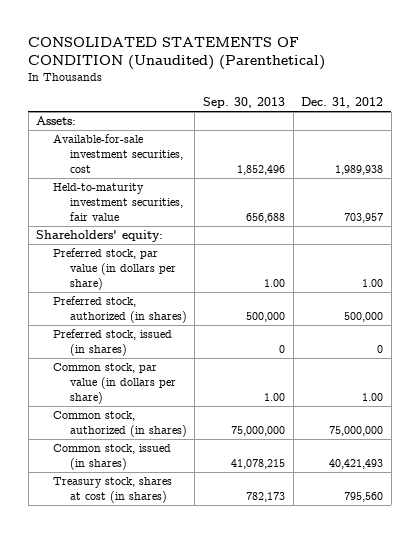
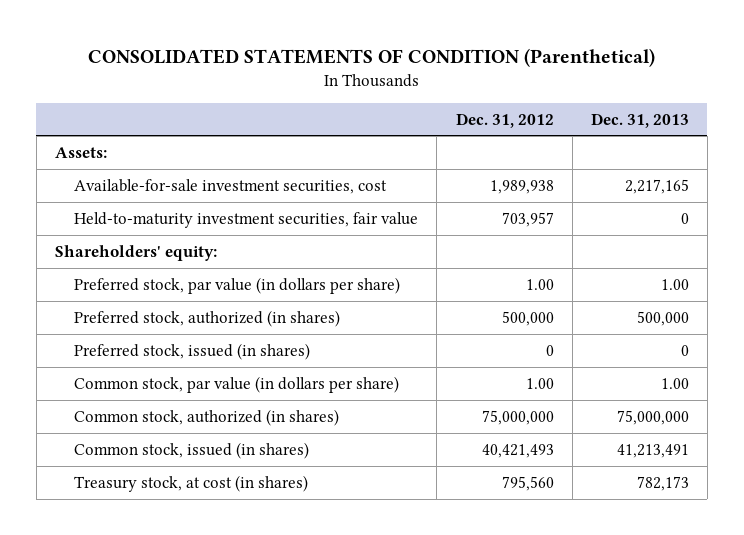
[28,36,326,71] CONSOLIDATED STATEMENTS OF CONDITION (Unaudited) (Parenthetical) -> [87,47,655,67] CONSOLIDATED STATEMENTS OF CONDITION (Parenthetical)
[202,97,285,109] Sep. 30, 2013 -> none
none -> [590,112,689,128] Dec. 31, 2013
[52,477,172,504] Treasury stock, shares at cost (in shares) -> [74,474,309,492] Treasury stock, at cost (in shares)

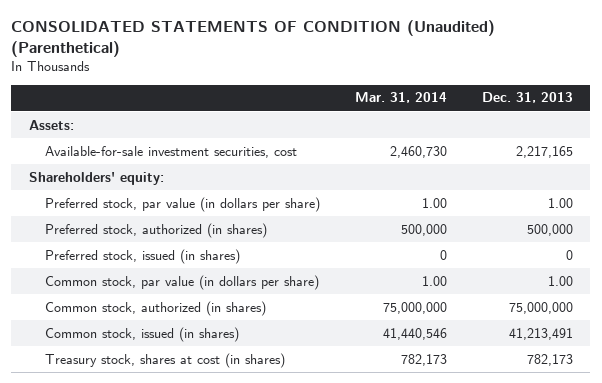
[87,47,655,67] CONSOLIDATED STATEMENTS OF CONDITION (Parenthetical) -> [11,20,496,58] CONSOLIDATED STATEMENTS OF CONDITION (Unaudited) (Parenthetical)
[455,112,554,128] Dec. 31, 2012 -> none
none -> [355,92,448,104] Mar. 31, 2014
[74,211,419,228] Held-to-maturity investment securities, fair value -> none
[74,474,309,492] Treasury stock, at cost (in shares) -> [45,352,286,368] Treasury stock, shares at cost (in shares)

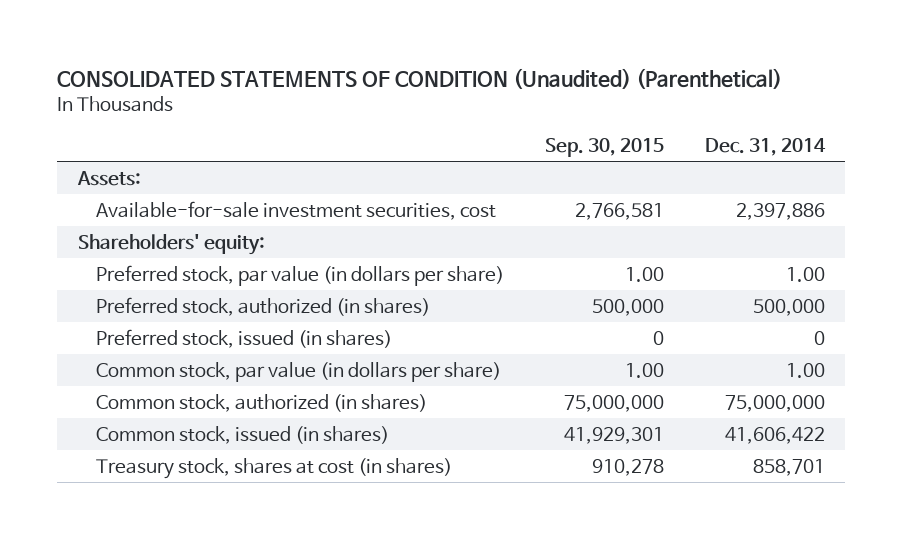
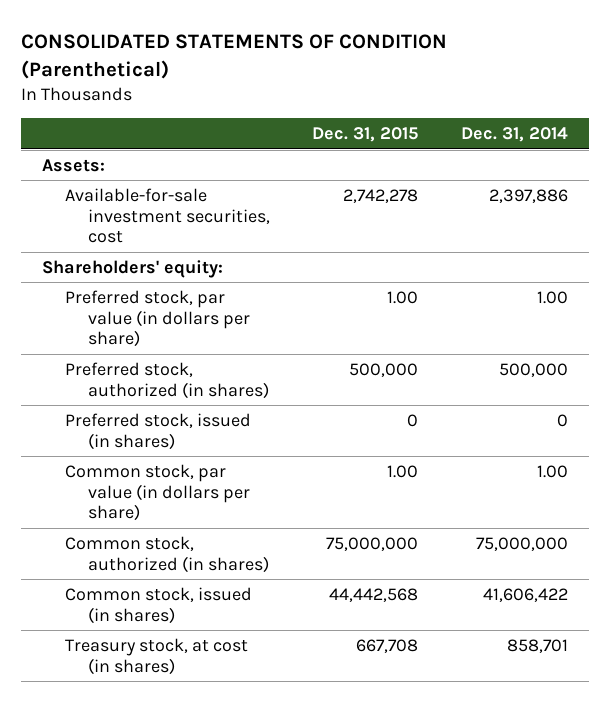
[57,67,783,89] CONSOLIDATED STATEMENTS OF CONDITION (Unaudited) (Parenthetical) -> [20,34,447,80] CONSOLIDATED STATEMENTS OF CONDITION (Parenthetical)
[544,137,664,157] Sep. 30, 2015 -> none
none -> [312,127,419,143] Dec. 31, 2015
[96,457,453,479] Treasury stock, shares at cost (in shares) -> [64,637,248,675] Treasury stock, at cost (in shares)

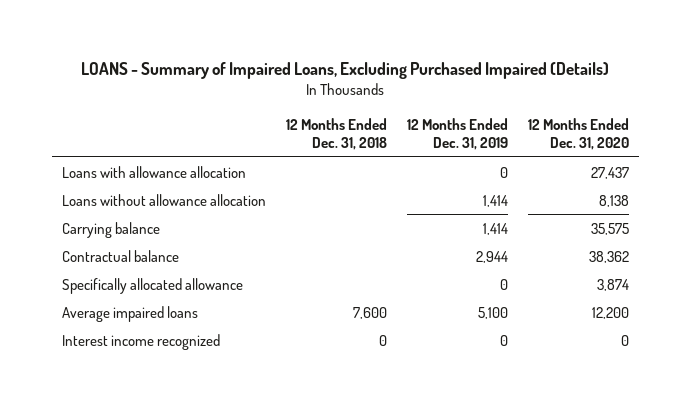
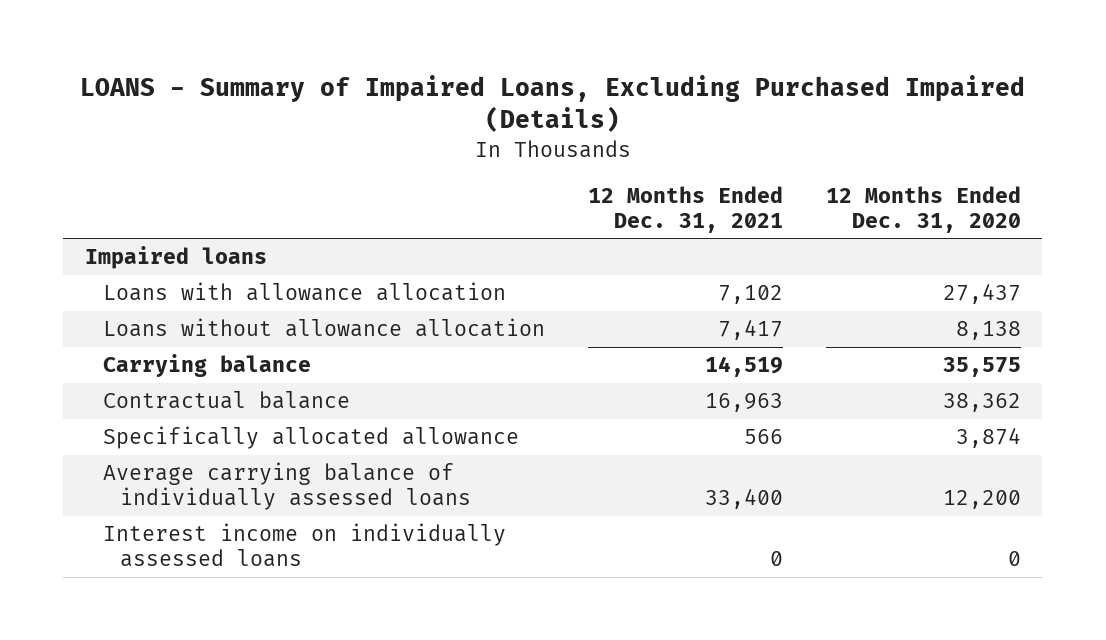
[285,117,387,151] 12 Months Ended Dec. 31, 2018 -> none
[407,117,509,151] 12 Months Ended Dec. 31, 2019 -> none
none -> [587,186,783,233] 12 Months Ended Dec. 31, 2021
none -> [84,246,267,270] Impaired loans
[61,305,198,322] Average impaired loans -> [102,462,472,511] Average carrying balance of individually assessed loans
[61,333,220,350] Interest income recognized -> [102,523,506,568] Interest income on individually assessed loans

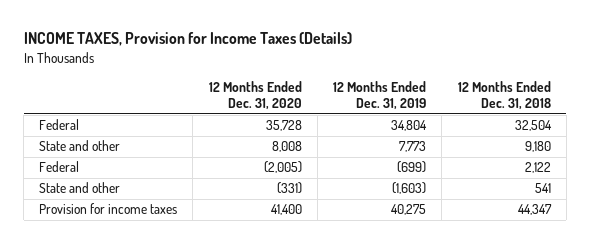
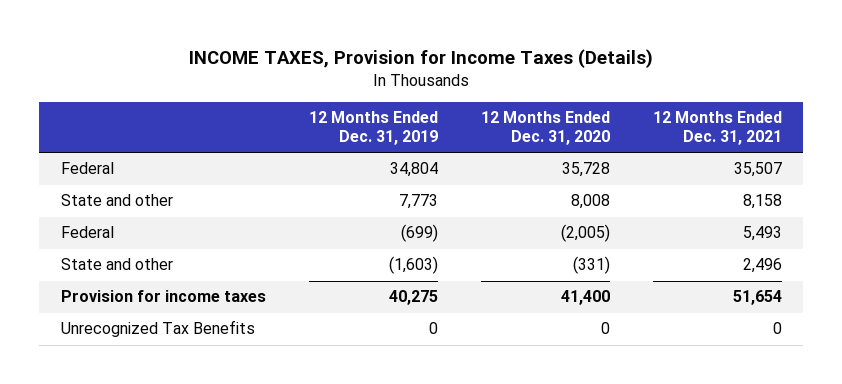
[457,80,551,111] 12 Months Ended Dec. 31, 2018 -> none
none -> [652,111,782,146] 12 Months Ended Dec. 31, 2021
none -> [60,320,255,338] Unrecognized Tax Benefits

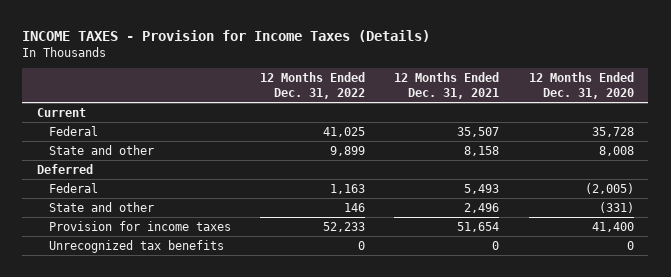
[189,49,654,69] INCOME TAXES, Provision for Income Taxes (Details) -> [22,29,431,42] INCOME TAXES - Provision for Income Taxes (Details)
[308,111,438,146] 12 Months Ended Dec. 31, 2019 -> none
none -> [260,72,366,100] 12 Months Ended Dec. 31, 2022
none -> [37,107,87,117] Current
none -> [37,163,94,174] Deferred
[60,320,255,338] Unrecognized Tax Benefits -> [48,239,224,253] Unrecognized tax benefits

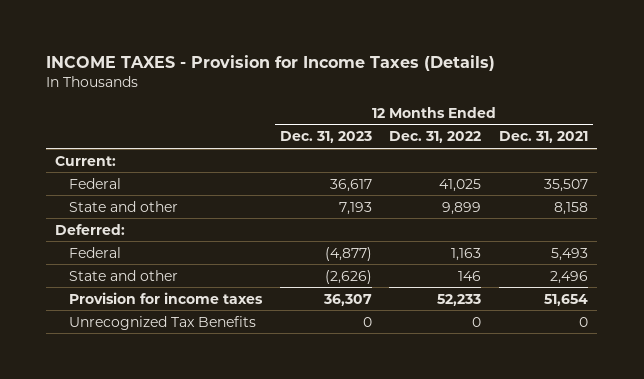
[528,72,634,100] 12 Months Ended Dec. 31, 2020 -> none
none -> [279,131,372,144] Dec. 31, 2023
[37,107,87,117] Current -> [55,155,117,166] Current:
[37,163,94,174] Deferred -> [55,223,126,235] Deferred:
[48,239,224,253] Unrecognized tax benefits -> [68,315,256,330] Unrecognized Tax Benefits

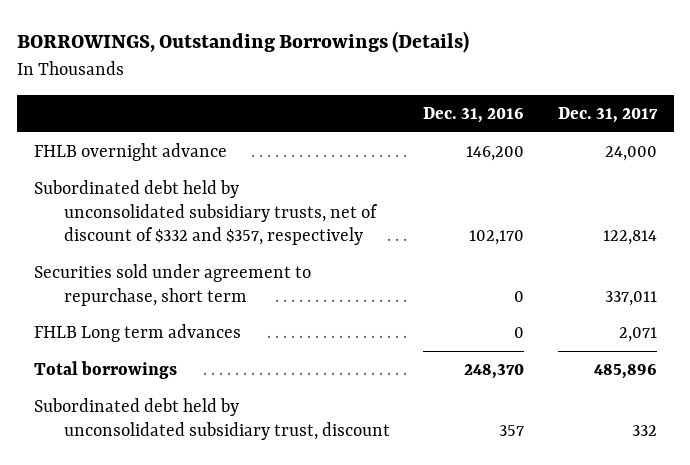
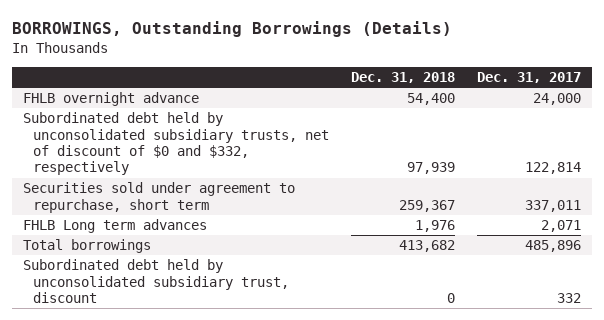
[423,107,525,124] Dec. 31, 2016 -> none
none -> [351,72,456,84] Dec. 31, 2018
[33,180,378,246] Subordinated debt held by unconsolidated subsidiary trusts, net of discount of $332 and $357, respectively -> [23,112,330,176] Subordinated debt held by unconsolidated subsidiary trusts, net of discount of $0 and $332, respectively

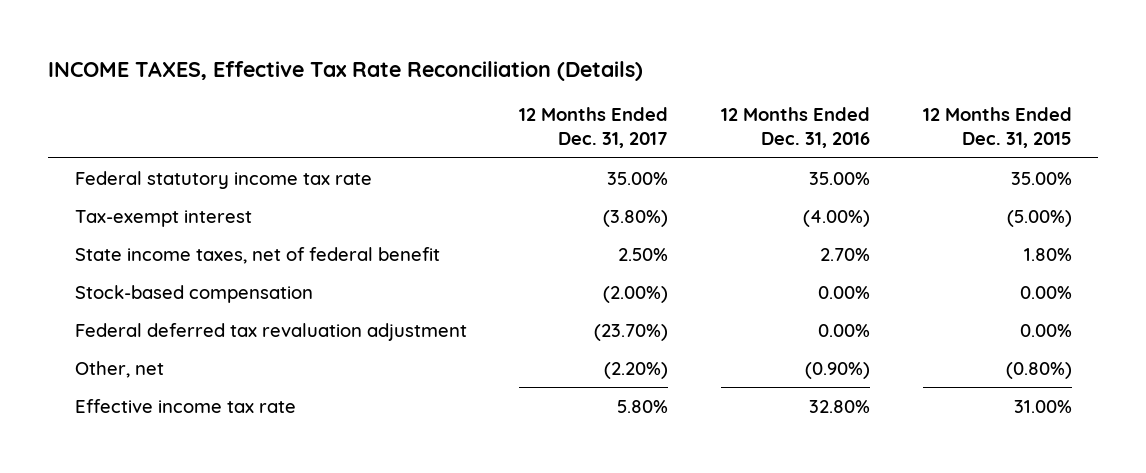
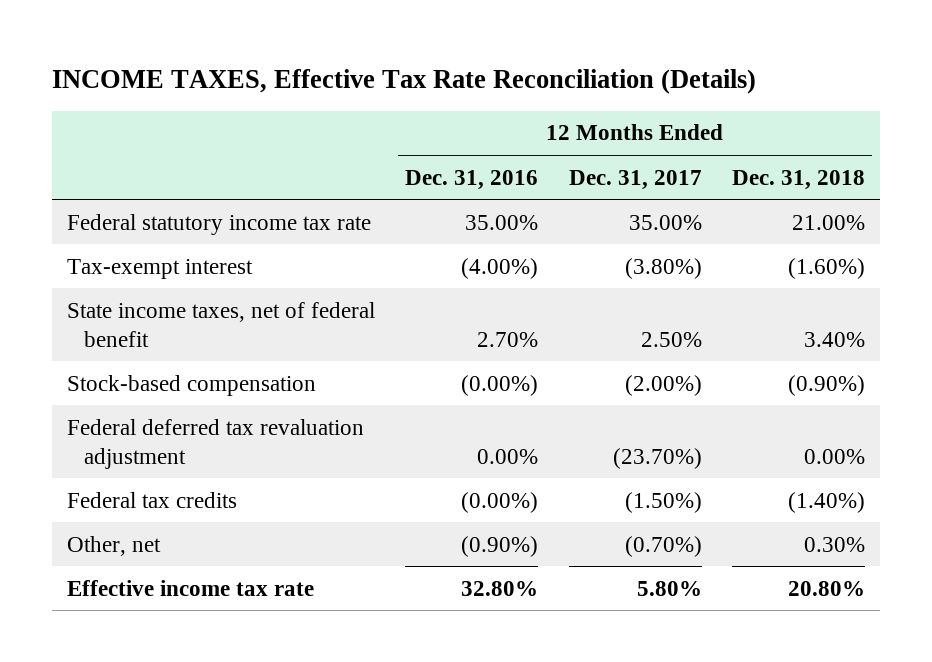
[922,107,1072,149] 12 Months Ended Dec. 31, 2015 -> none
none -> [731,169,865,190] Dec. 31, 2018
[817,285,870,299] 0.00% -> [461,374,539,396] (0.00%)
none -> [67,491,238,508] Federal tax credits
[604,361,669,379] (2.20%) -> [624,535,702,557] (0.70%)

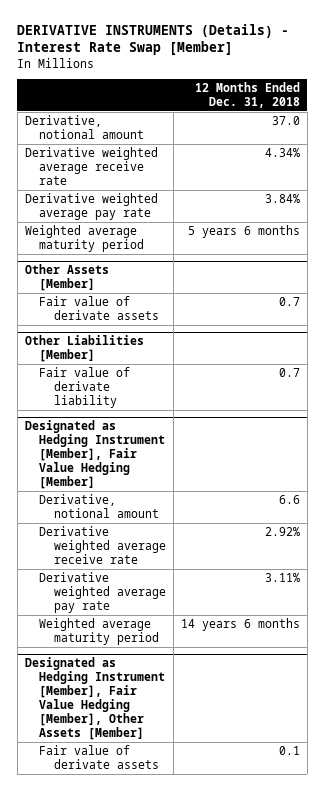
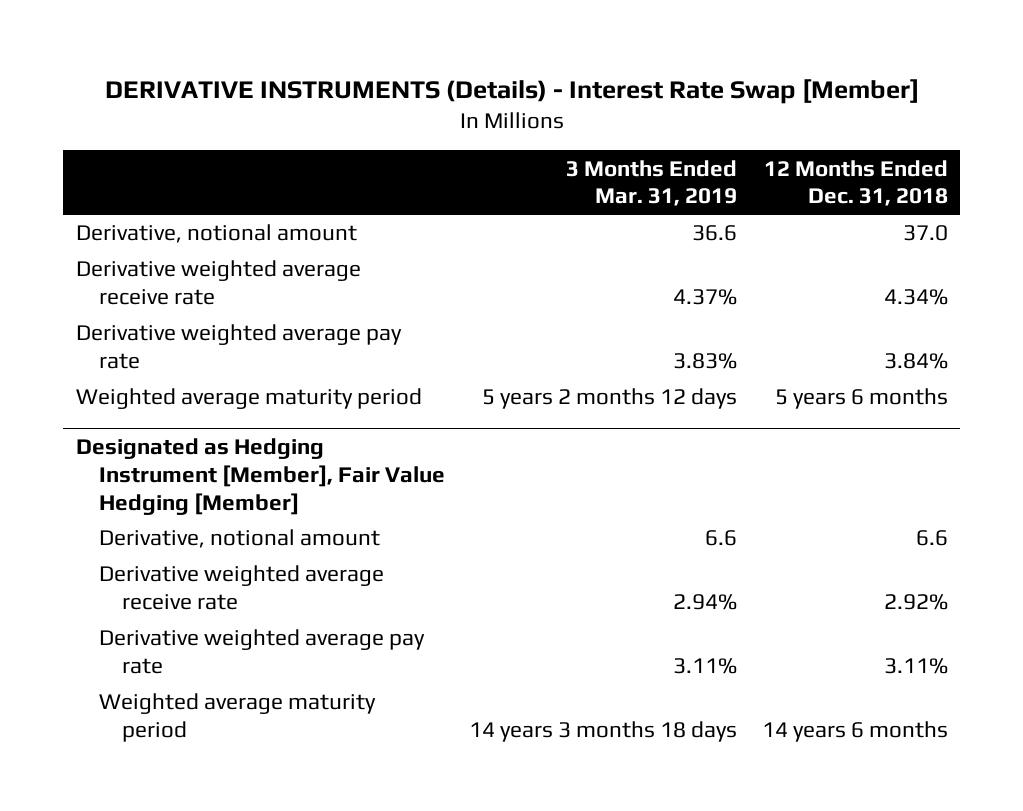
none -> [566,159,738,207] 3 Months Ended Mar. 31, 2019
[24,264,109,292] Other Assets [Member] -> none
[39,296,159,321] Fair value of derivate assets -> none
[24,335,144,363] Other Liabilities [Member] -> none
[39,367,131,409] Fair value of derivate liability -> none
[24,657,166,741] Designated as Hedging Instrument [Member], Fair Value Hedging [Member], Other Assets [Member] -> none
[39,745,159,770] Fair value of derivate assets -> none

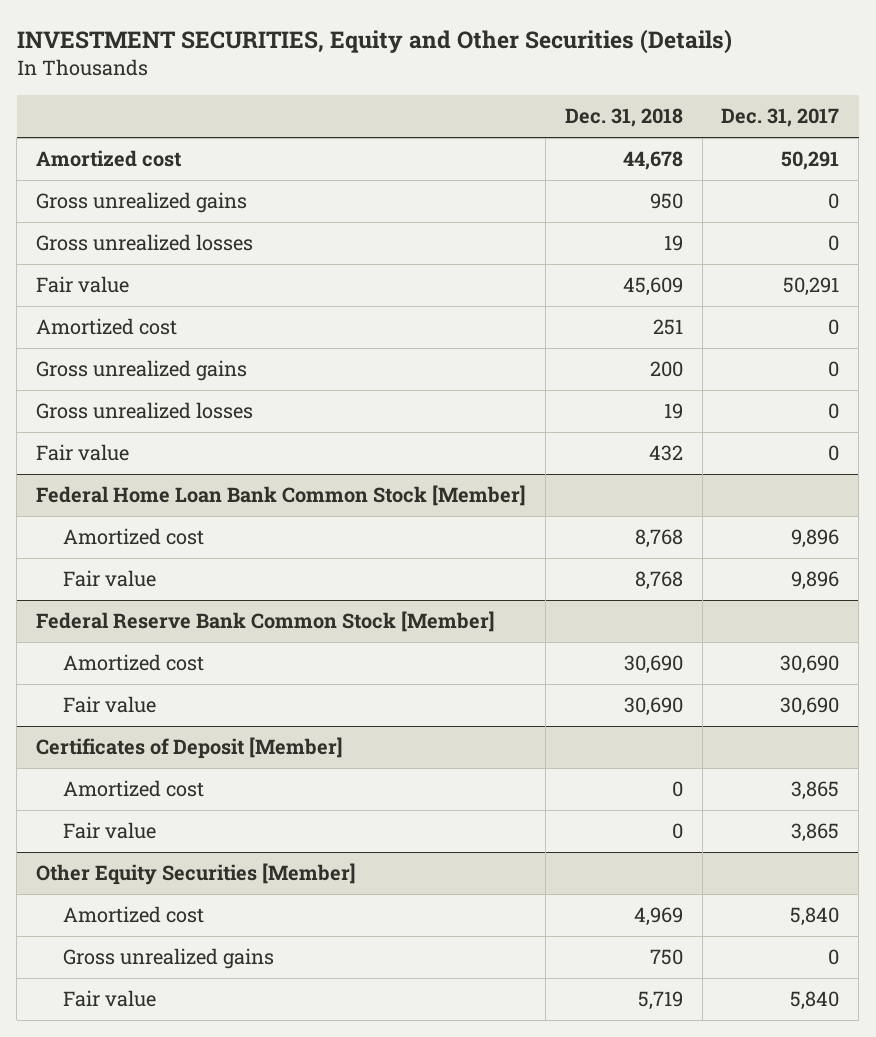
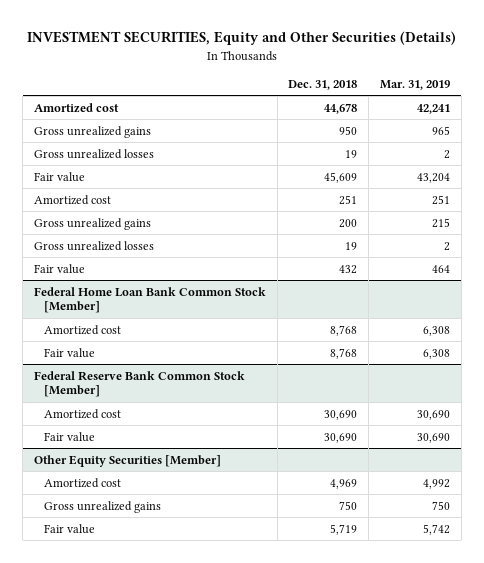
[721,108,840,128] Dec. 31, 2017 -> none
none -> [379,79,450,90] Mar. 31, 2019
[36,737,344,760] Certificates of Deposit [Member] -> none
[62,780,204,798] Amortized cost -> none
[62,822,156,840] Fair value -> none

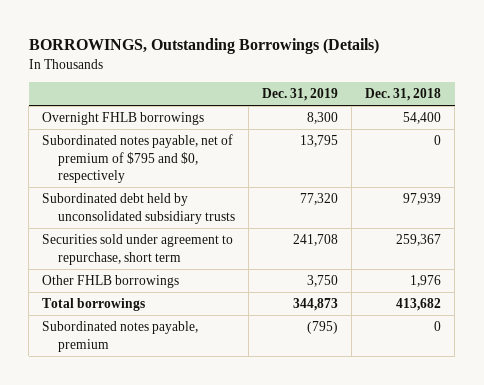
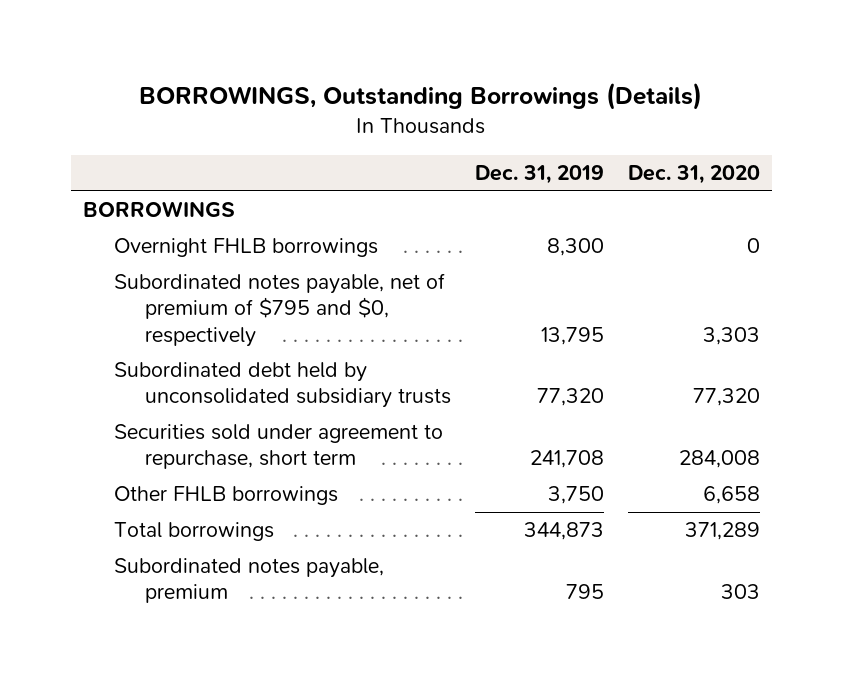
[365,88,442,102] Dec. 31, 2018 -> none
none -> [627,165,760,185] Dec. 31, 2020
none -> [83,201,236,218] BORROWINGS
[307,320,339,334] (795) -> [565,584,604,600] 795

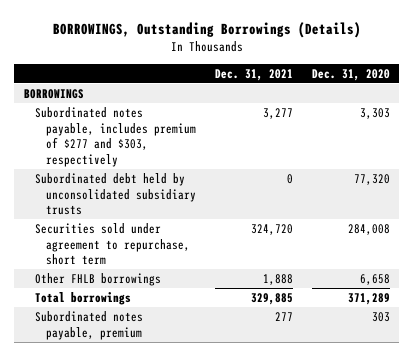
[474,165,604,185] Dec. 31, 2019 -> none
none -> [215,68,294,81] Dec. 31, 2021
[114,238,379,258] Overnight FHLB borrowings -> none
[114,273,446,347] Subordinated notes payable, net of premium of $795 and $0, respectively -> [34,106,197,167] Subordinated notes payable, includes premium of $277 and $303, respectively

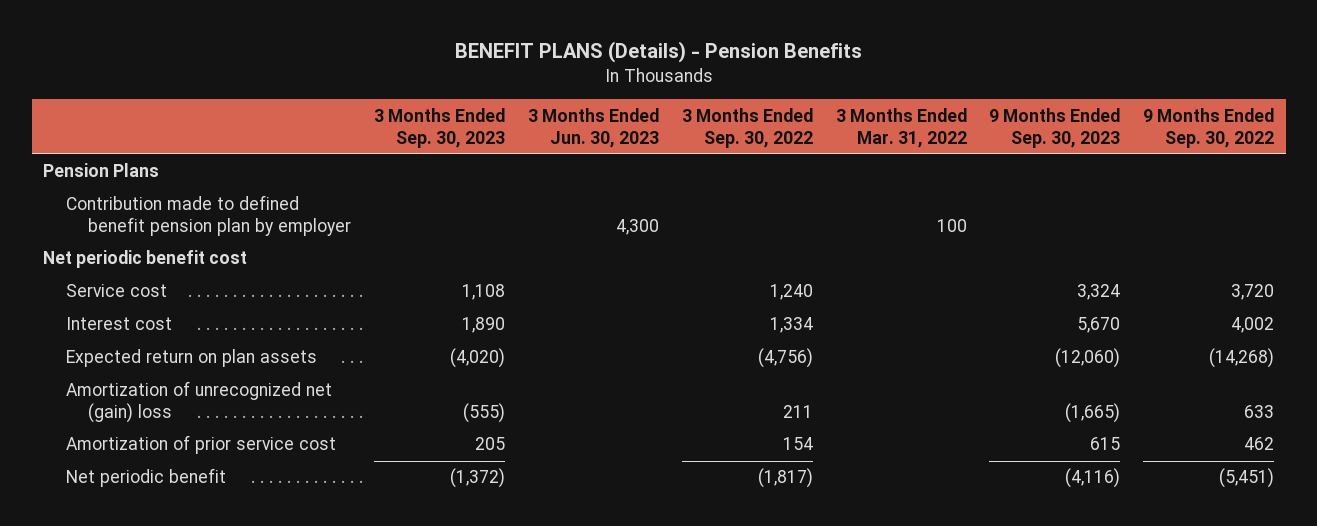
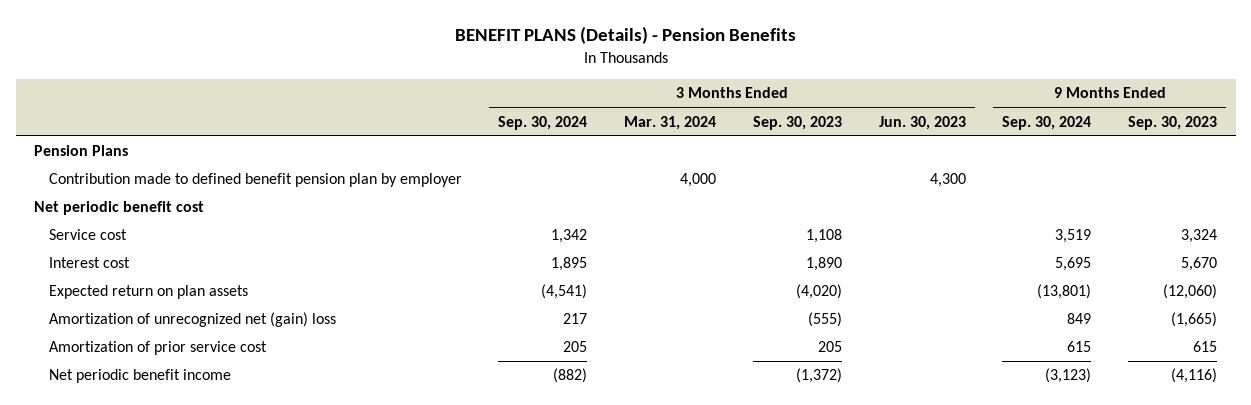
[681,107,813,148] 3 Months Ended Sep. 30, 2022 -> none
[835,107,967,148] 3 Months Ended Mar. 31, 2022 -> none
[1143,107,1275,148] 9 Months Ended Sep. 30, 2022 -> none
none -> [498,115,588,130] Sep. 30, 2024
none -> [624,115,717,130] Mar. 31, 2024
none -> [1002,115,1092,130] Sep. 30, 2024
[65,468,226,488] Net periodic benefit -> [48,369,231,384] Net periodic benefit income

